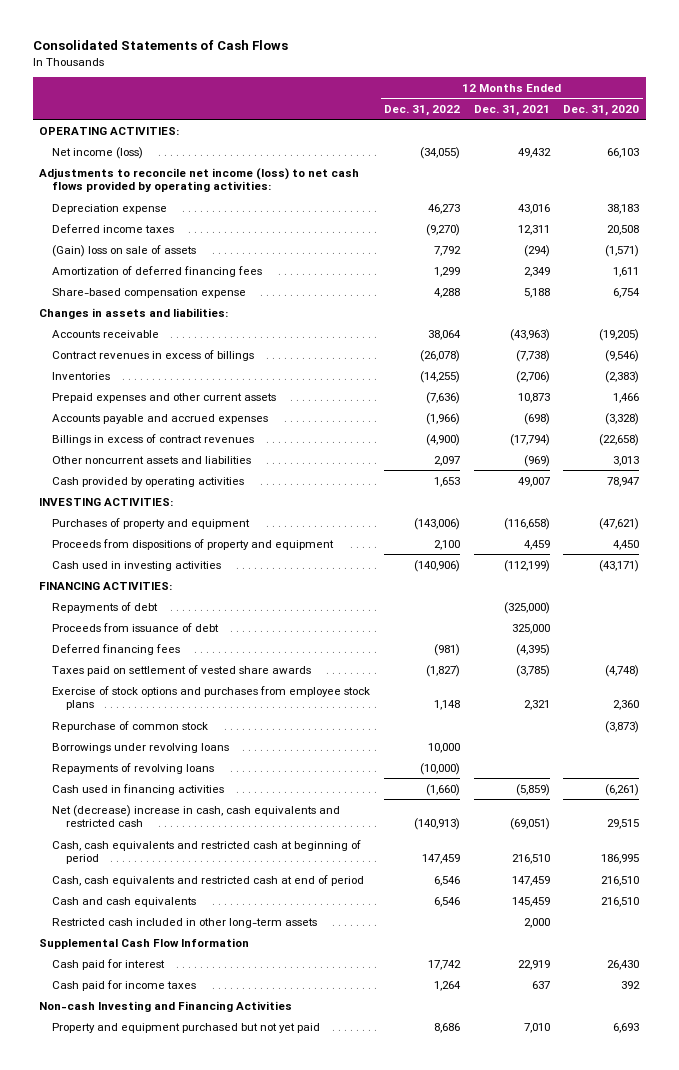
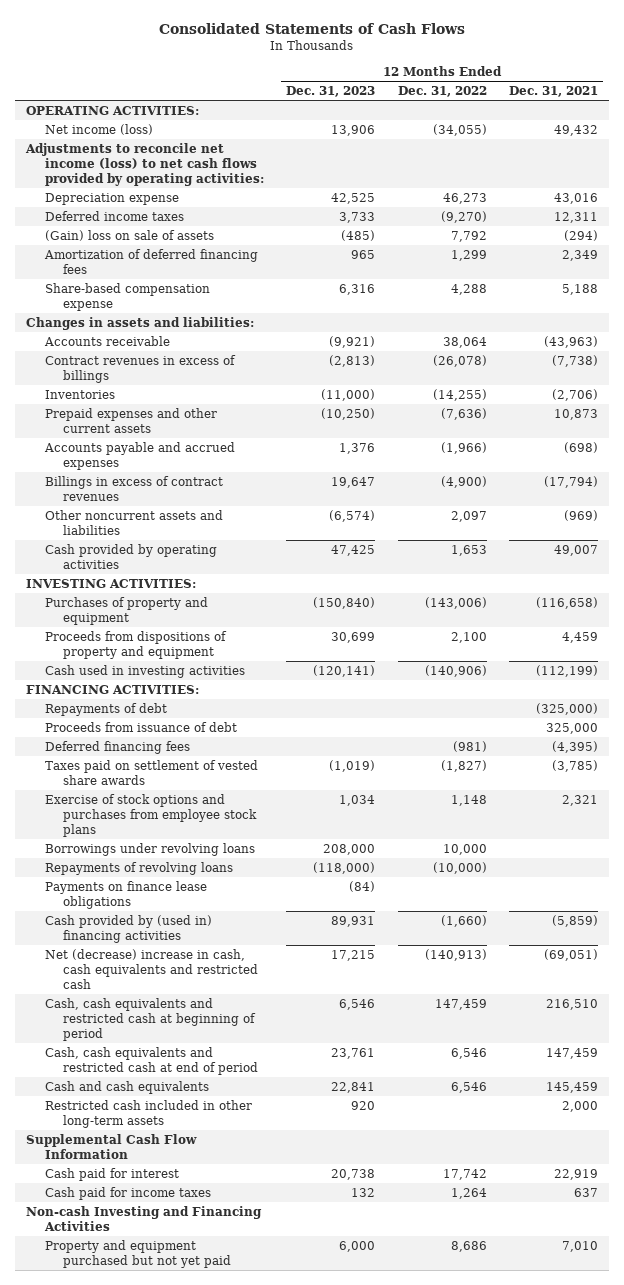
[563,104,640,116] Dec. 31, 2020 -> none
none -> [286,86,376,98] Dec. 31, 2023
[52,720,209,732] Repurchase of common stock -> none
none -> [44,880,207,909] Payments on finance lease obligations
[52,783,225,795] Cash used in financing activities -> [44,914,212,943] Cash provided by (used in) financing activities

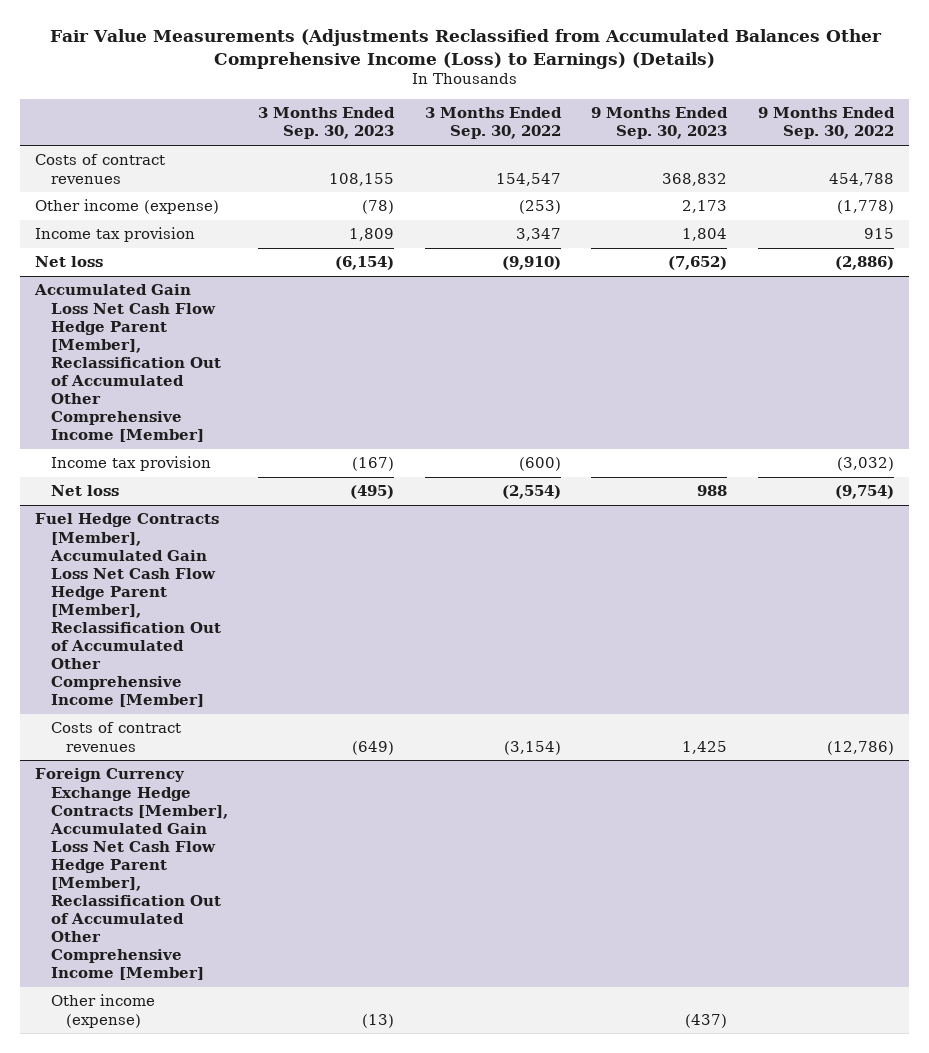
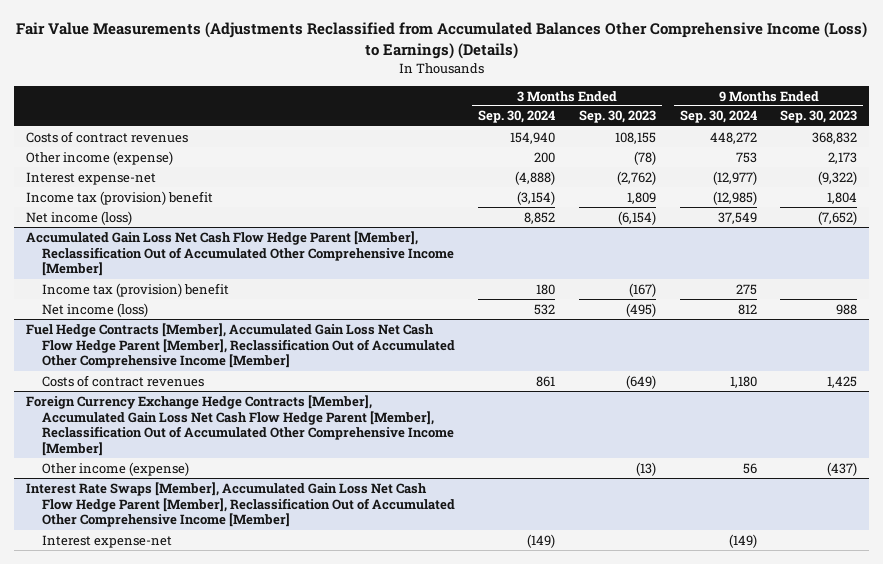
[424,107,562,140] 3 Months Ended Sep. 30, 2022 -> none
[758,107,896,140] 9 Months Ended Sep. 30, 2022 -> none
none -> [478,110,556,124] Sep. 30, 2024
none -> [679,110,757,124] Sep. 30, 2024
none -> [25,171,156,185] Interest expense-net
[35,227,196,243] Income tax provision -> [25,190,213,205] Income tax (provision) benefit
[35,256,104,268] Net loss -> [25,210,132,225] Net income (loss)
[50,456,211,472] Income tax provision -> [41,282,229,297] Income tax (provision) benefit
[50,485,119,497] Net loss -> [41,302,148,317] Net income (loss)
none -> [25,481,455,528] Interest Rate Swaps [Member], Accumulated Gain Loss Net Cash Flow Hedge Parent [Member], Reclassification Out of Accumulated Other Comprehensive Income [Member]
none -> [41,534,172,548] Interest expense-net

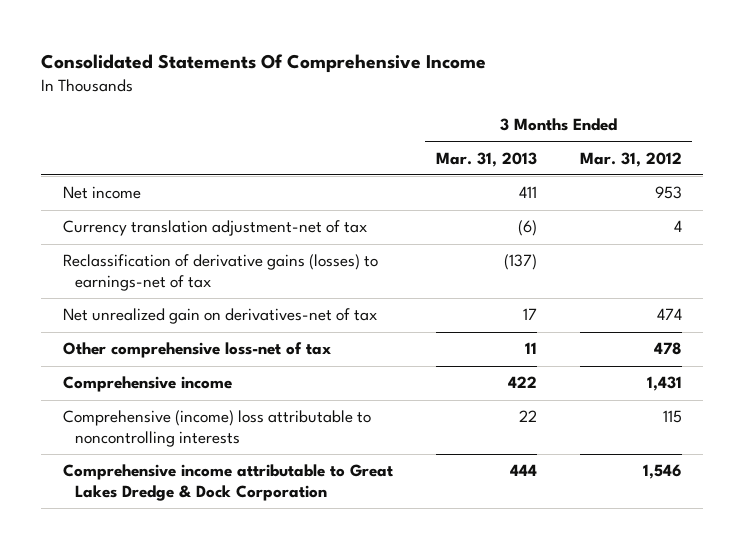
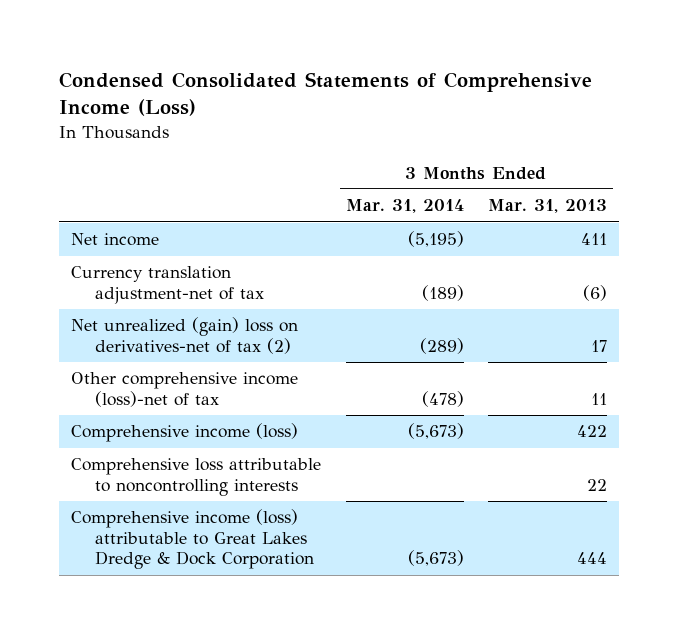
[41,53,487,73] Consolidated Statements Of Comprehensive Income -> [59,71,593,117] Condensed Consolidated Statements of Comprehensive Income (Loss)
[579,151,682,167] Mar. 31, 2012 -> none
none -> [345,199,464,214] Mar. 31, 2014
[62,254,378,291] Reclassification of derivative gains (losses) to earnings-net of tax -> none
[62,308,377,325] Net unrealized gain on derivatives-net of tax -> [71,317,299,354] Net unrealized (gain) loss on derivatives-net of tax (2)
[62,342,331,359] Other comprehensive loss-net of tax -> [71,372,299,407] Other comprehensive income (loss)-net of tax
[62,376,232,393] Comprehensive income -> [71,423,299,443] Comprehensive income (loss)
[62,410,371,447] Comprehensive (income) loss attributable to noncontrolling interests -> [71,458,322,496] Comprehensive loss attributable to noncontrolling interests
[62,464,393,501] Comprehensive income attributable to Great Lakes Dredge & Dock Corporation -> [71,509,315,570] Comprehensive income (loss) attributable to Great Lakes Dredge & Dock Corporation

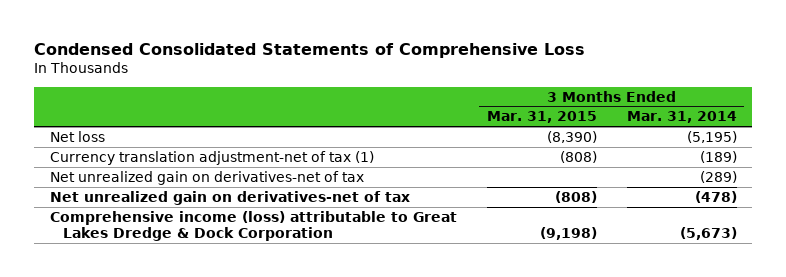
[59,71,593,117] Condensed Consolidated Statements of Comprehensive Income (Loss) -> [34,43,586,59] Condensed Consolidated Statements of Comprehensive Loss
[487,199,607,214] Mar. 31, 2013 -> none
none -> [486,111,597,124] Mar. 31, 2015
[71,423,299,443] Comprehensive income (loss) -> none
[71,458,322,496] Comprehensive loss attributable to noncontrolling interests -> none
[71,233,160,247] Net income -> [49,130,105,142] Net loss
[71,266,265,304] Currency translation adjustment-net of tax -> [49,150,374,165] Currency translation adjustment-net of tax (1)
[71,317,299,354] Net unrealized (gain) loss on derivatives-net of tax (2) -> [49,170,364,185] Net unrealized gain on derivatives-net of tax
[71,372,299,407] Other comprehensive income (loss)-net of tax -> [49,190,410,205] Net unrealized gain on derivatives-net of tax

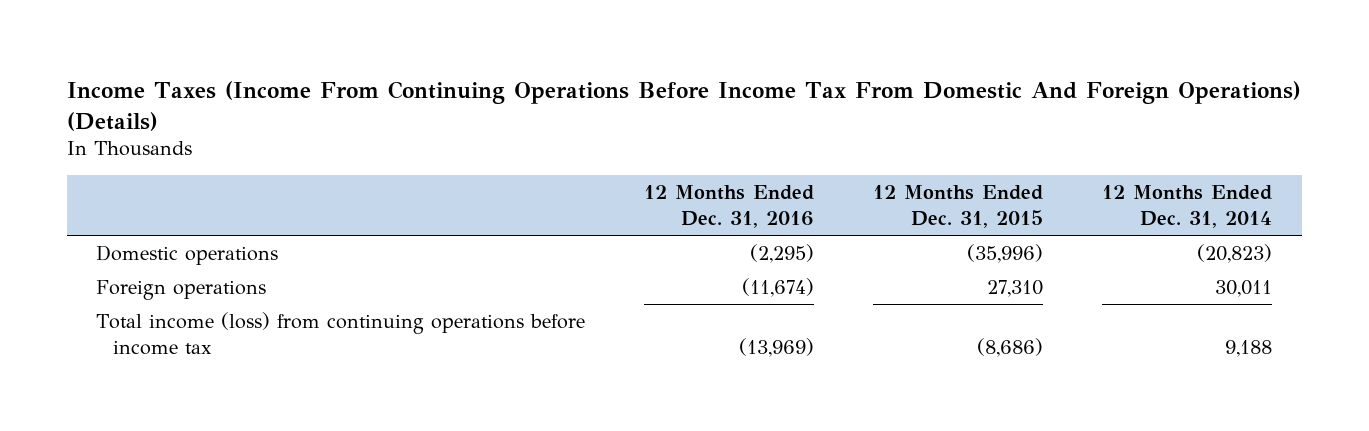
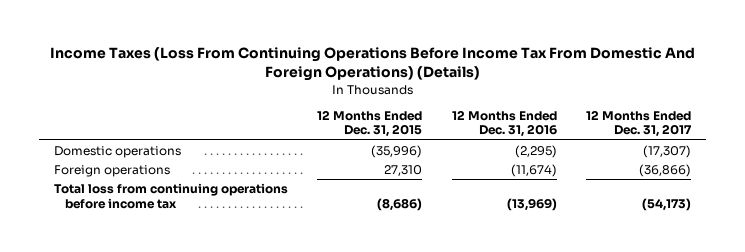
[66,80,1301,131] Income Taxes (Income From Continuing Operations Before Income Tax From Domestic And Foreign Operations) (Details) -> [49,47,695,82] Income Taxes (Loss From Continuing Operations Before Income Tax From Domestic And Foreign Operations) (Details)
[1102,185,1273,228] 12 Months Ended Dec. 31, 2014 -> none
none -> [586,109,693,138] 12 Months Ended Dec. 31, 2017
[96,312,586,355] Total income (loss) from continuing operations before income tax -> [53,183,288,209] Total loss from continuing operations before income tax

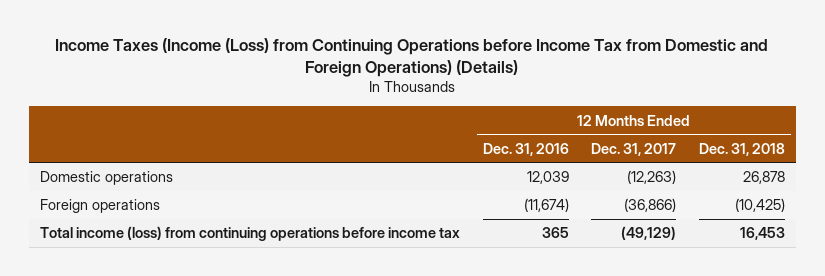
[49,47,695,82] Income Taxes (Loss From Continuing Operations Before Income Tax From Domestic And Foreign Operations) (Details) -> [55,37,769,77] Income Taxes (Income (Loss) from Continuing Operations before Income Tax from Domestic and Foreign Operations) (Details)
[317,109,423,138] 12 Months Ended Dec. 31, 2015 -> none
none -> [698,142,785,156] Dec. 31, 2018
[514,145,557,159] (2,295) -> [526,171,569,185] 12,039
[643,145,692,159] (17,307) -> [627,170,677,185] (12,263)
[53,183,288,209] Total loss from continuing operations before income tax -> [39,226,460,242] Total income (loss) from continuing operations before income tax
[506,197,557,211] (13,969) -> [541,227,569,239] 365
[642,197,692,211] (54,173) -> [621,226,677,241] (49,129)

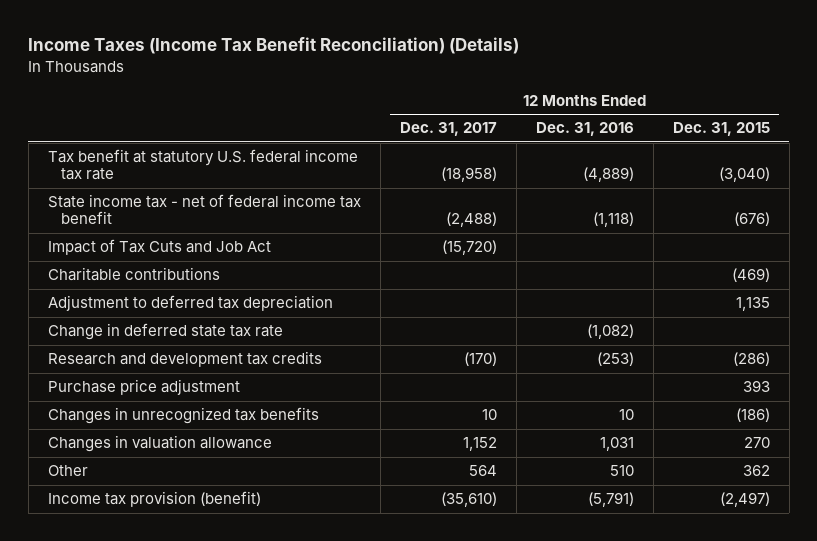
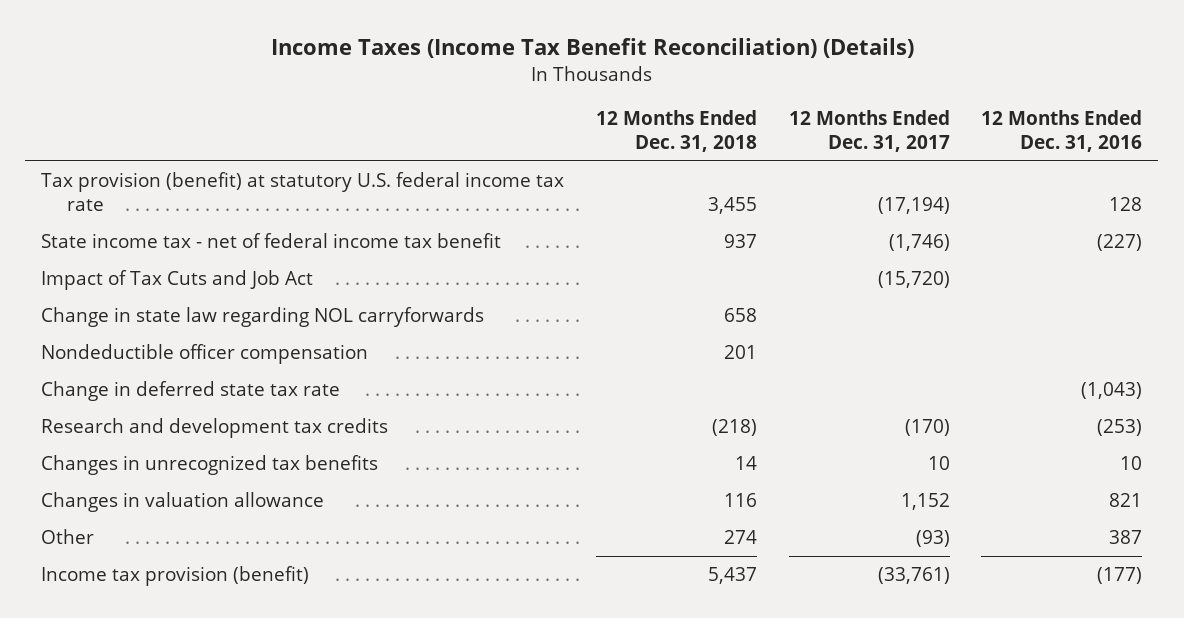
[672,122,770,137] Dec. 31, 2015 -> none
none -> [595,110,757,153] 12 Months Ended Dec. 31, 2018
[47,149,358,181] Tax benefit at statutory U.S. federal income tax rate -> [41,172,565,212] Tax provision (benefit) at statutory U.S. federal income tax rate
[440,167,497,183] (18,958) -> [877,197,950,215] (17,194)
[582,167,634,183] (4,889) -> [1109,197,1143,212] 128
[445,212,497,228] (2,488) -> [888,234,950,252] (1,746)
[592,212,634,228] (1,118) -> [1097,234,1143,252] (227)
[47,267,220,282] Charitable contributions -> none
[47,295,333,312] Adjustment to deferred tax depreciation -> none
none -> [41,307,485,328] Change in state law regarding NOL carryforwards
none -> [41,344,369,365] Nondeductible officer compensation
[586,324,634,340] (1,082) -> [1081,382,1143,400] (1,043)
[47,379,240,396] Purchase price adjustment -> none
[599,437,634,452] 1,031 -> [1109,493,1143,508] 821
[468,465,497,477] 564 -> [915,530,950,548] (93)
[609,465,634,477] 510 -> [1109,530,1143,545] 387
[440,492,497,508] (35,610) -> [877,567,950,585] (33,761)
[587,492,634,508] (5,791) -> [1097,567,1143,585] (177)

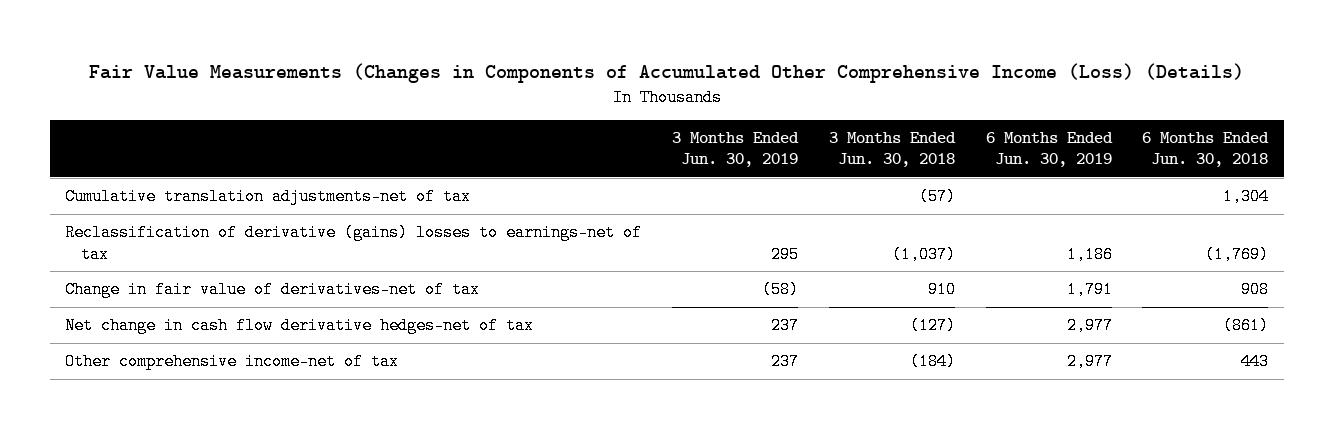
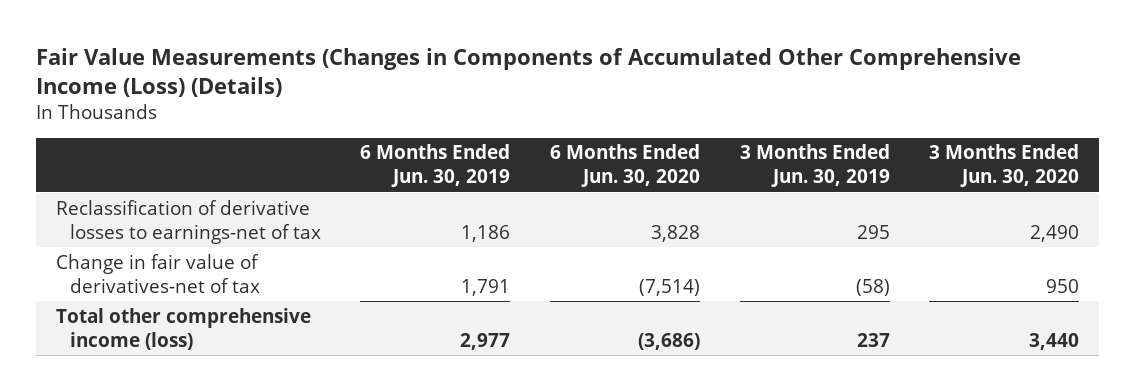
[828,132,956,168] 3 Months Ended Jun. 30, 2018 -> none
[1142,132,1270,168] 6 Months Ended Jun. 30, 2018 -> none
none -> [550,144,701,188] 6 Months Ended Jun. 30, 2020
none -> [929,144,1080,188] 3 Months Ended Jun. 30, 2020
[65,188,472,206] Cumulative translation adjustments-net of tax -> none
[65,224,643,263] Reclassification of derivative (gains) losses to earnings-net of tax -> [56,199,321,244] Reclassification of derivative losses to earnings-net of tax
[65,317,535,335] Net change in cash flow derivative hedges-net of tax -> none
[65,353,400,371] Other comprehensive income-net of tax -> [56,307,312,350] Total other comprehensive income (loss)

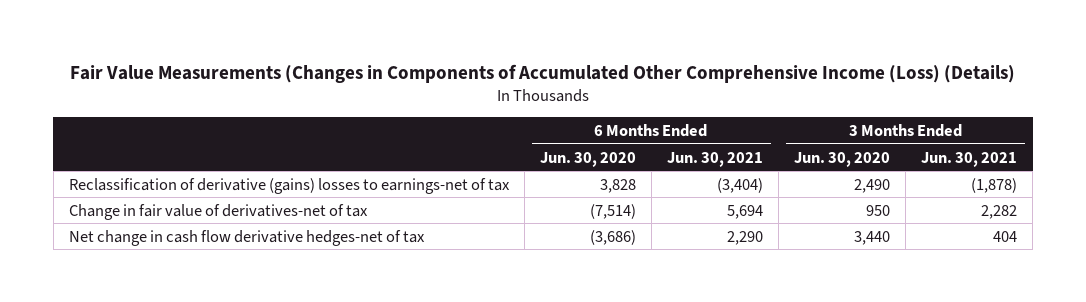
[360,144,511,188] 6 Months Ended Jun. 30, 2019 -> none
[739,144,890,188] 3 Months Ended Jun. 30, 2019 -> none
none -> [666,151,763,167] Jun. 30, 2021
none -> [921,151,1018,167] Jun. 30, 2021
[56,199,321,244] Reclassification of derivative losses to earnings-net of tax -> [68,177,510,194] Reclassification of derivative (gains) losses to earnings-net of tax
[56,307,312,350] Total other comprehensive income (loss) -> [68,229,425,246] Net change in cash flow derivative hedges-net of tax

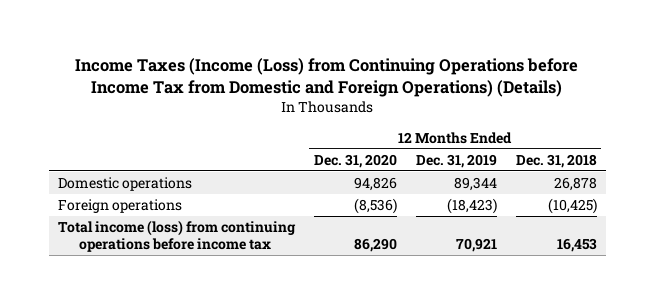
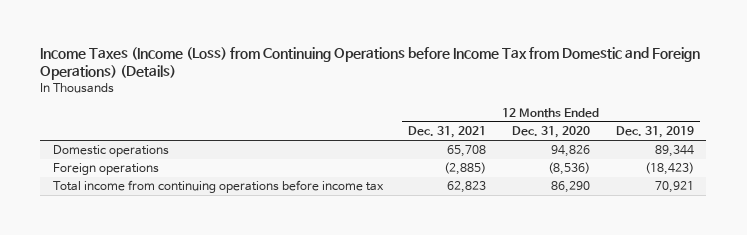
[515,153,597,168] Dec. 31, 2018 -> none
none -> [408,126,487,139] Dec. 31, 2021
[58,220,297,253] Total income (loss) from continuing operations before income tax -> [52,180,384,194] Total income from continuing operations before income tax

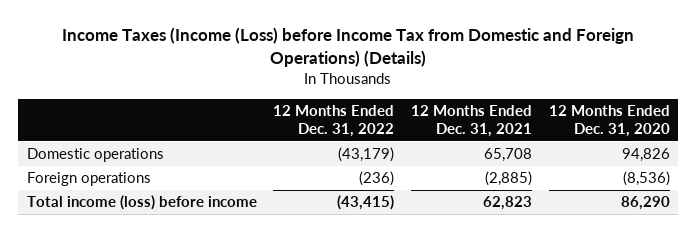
[40,47,701,81] Income Taxes (Income (Loss) from Continuing Operations before Income Tax from Domestic and Foreign Operations) (Details) -> [62,27,635,68] Income Taxes (Income (Loss) before Income Tax from Domestic and Foreign Operations) (Details)
[615,126,694,139] Dec. 31, 2019 -> none
none -> [273,105,395,138] 12 Months Ended Dec. 31, 2022
[52,180,384,194] Total income from continuing operations before income tax -> [26,195,257,211] Total income (loss) before income

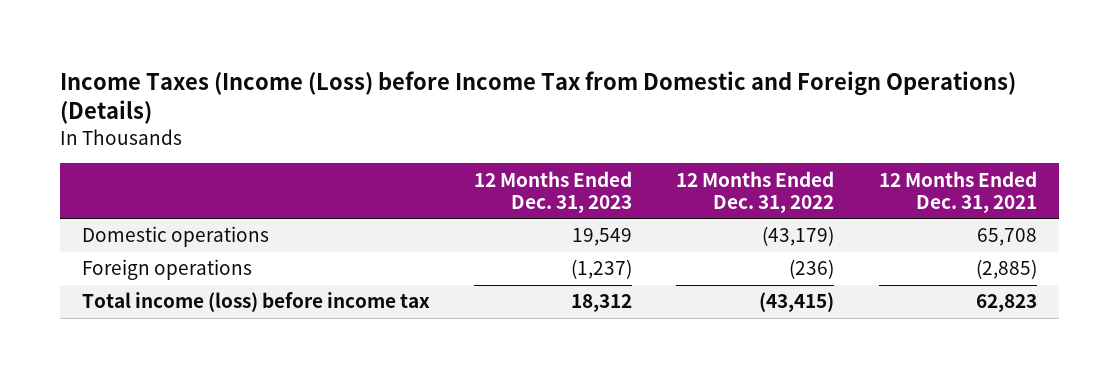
[548,105,670,138] 12 Months Ended Dec. 31, 2020 -> none
none -> [474,170,633,213] 12 Months Ended Dec. 31, 2023
[26,195,257,211] Total income (loss) before income -> [82,292,431,313] Total income (loss) before income tax

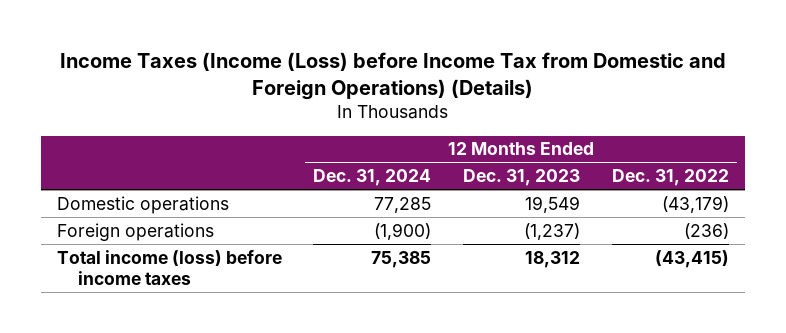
[878,170,1037,213] 12 Months Ended Dec. 31, 2021 -> none
none -> [313,169,432,187] Dec. 31, 2024
[82,292,431,313] Total income (loss) before income tax -> [56,249,282,285] Total income (loss) before income taxes

